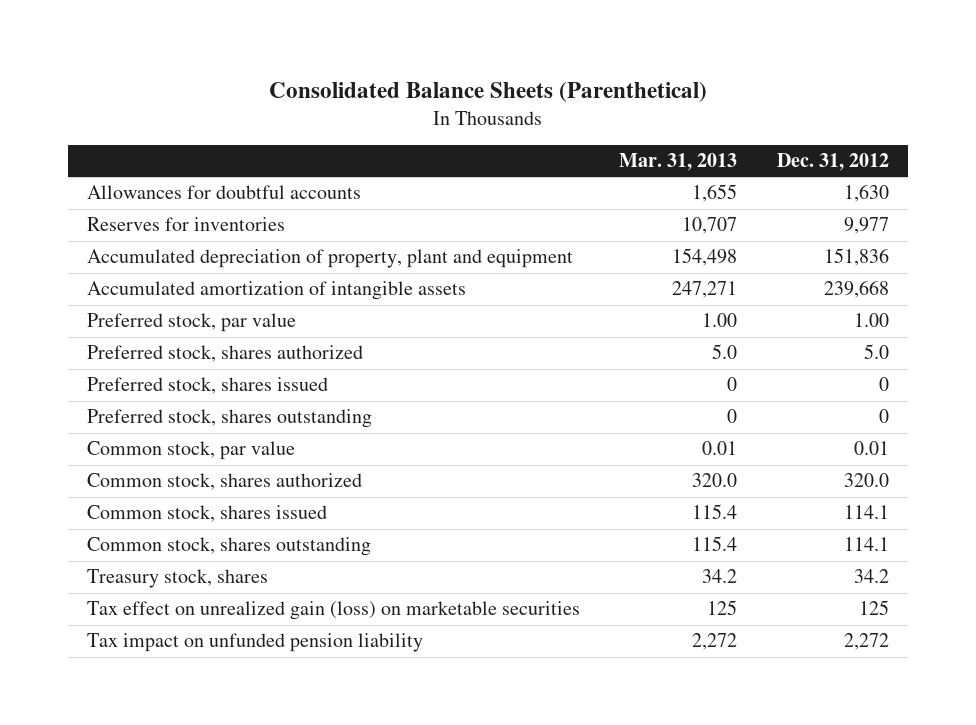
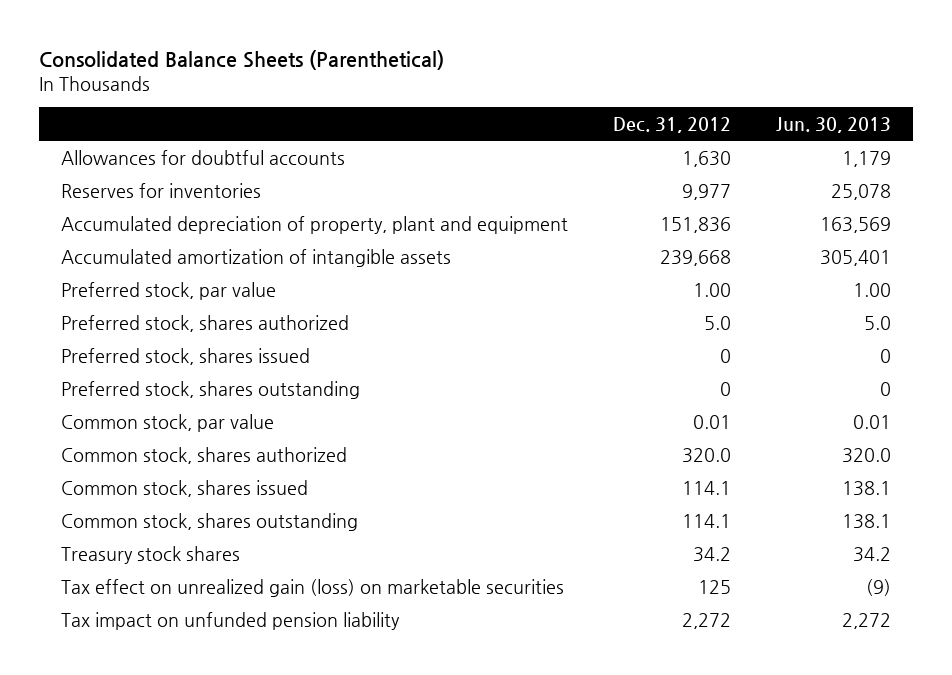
[619,153,738,172] Mar. 31, 2013 -> none
none -> [775,116,891,133] Jun. 30, 2013
[87,569,269,589] Treasury stock, shares -> [61,545,241,564] Treasury stock shares

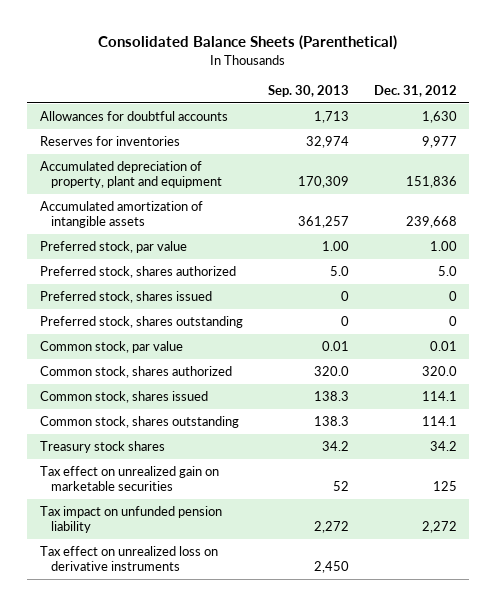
[775,116,891,133] Jun. 30, 2013 -> none
none -> [267,85,349,98] Sep. 30, 2013
[61,578,565,597] Tax effect on unrealized gain (loss) on marketable securities -> [39,466,219,492] Tax effect on unrealized gain on marketable securities
none -> [39,546,218,572] Tax effect on unrealized loss on derivative instruments

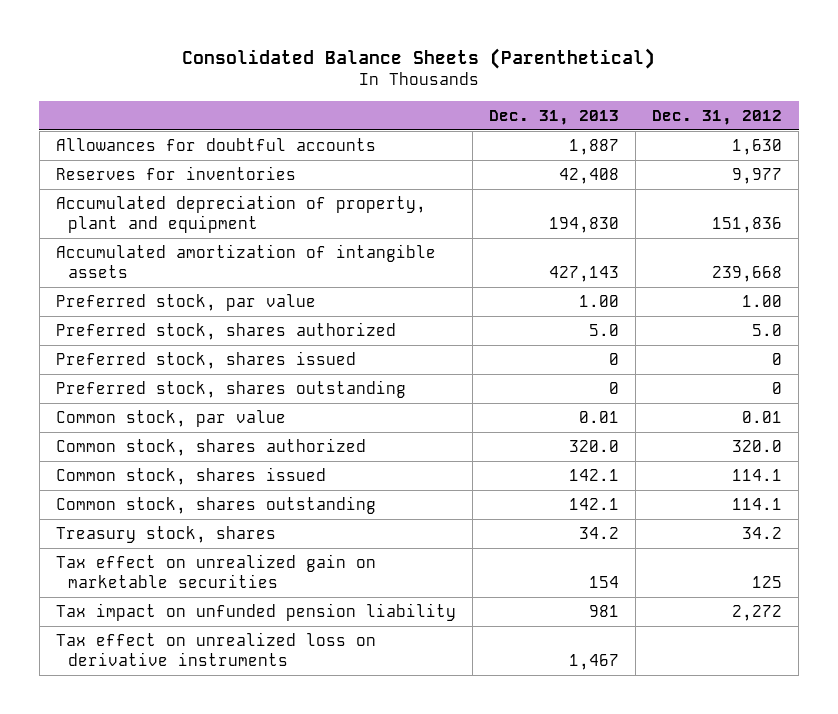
[267,85,349,98] Sep. 30, 2013 -> none
none -> [489,109,620,125] Dec. 31, 2013
[39,441,165,454] Treasury stock shares -> [55,525,276,543] Treasury stock, shares

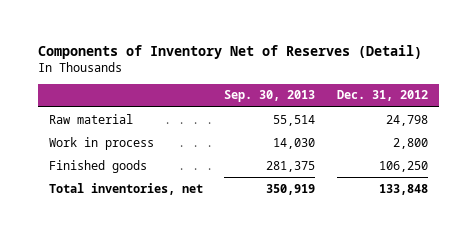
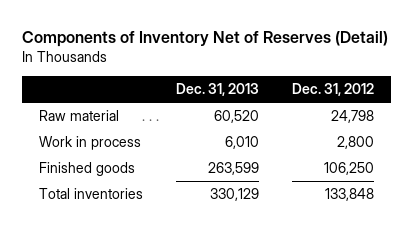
[224,90,316,103] Sep. 30, 2013 -> none
none -> [175,83,259,97] Dec. 31, 2013
[48,182,203,195] Total inventories, net -> [38,188,143,200] Total inventories

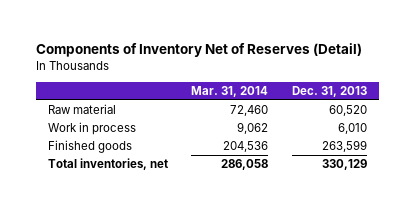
[292,83,375,97] Dec. 31, 2012 -> none
none -> [191,86,269,98] Mar. 31, 2014
[38,188,143,200] Total inventories -> [47,158,168,171] Total inventories, net

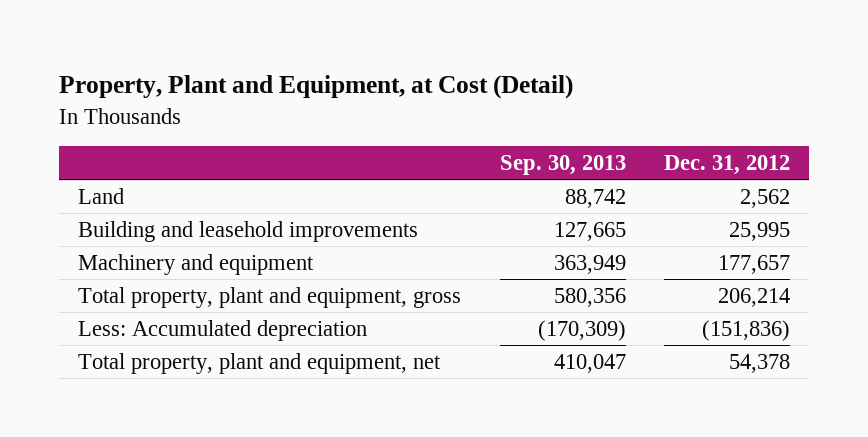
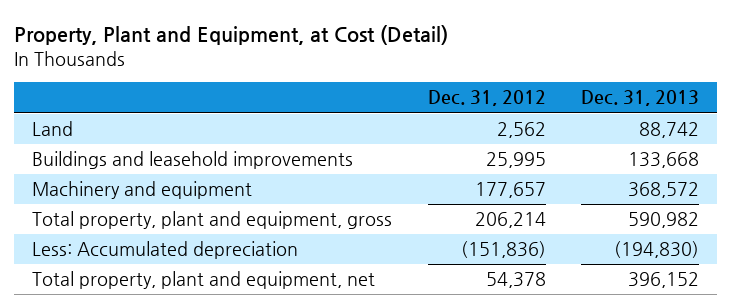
[499,154,626,175] Sep. 30, 2013 -> none
none -> [581,90,700,107] Dec. 31, 2013
[78,220,419,242] Building and leasehold improvements -> [32,151,354,170] Buildings and leasehold improvements

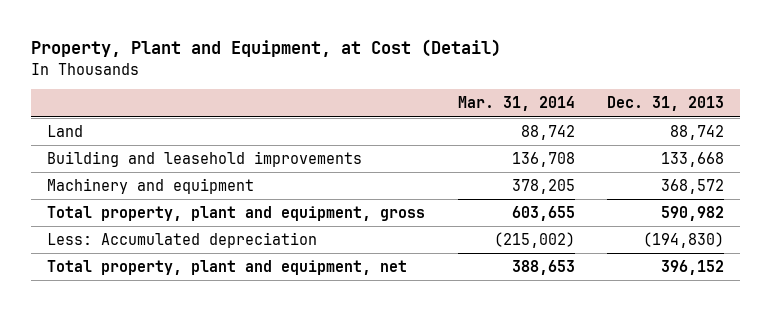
[427,90,546,107] Dec. 31, 2012 -> none
none -> [457,96,575,112] Mar. 31, 2014
[32,151,354,170] Buildings and leasehold improvements -> [47,151,363,168] Building and leasehold improvements

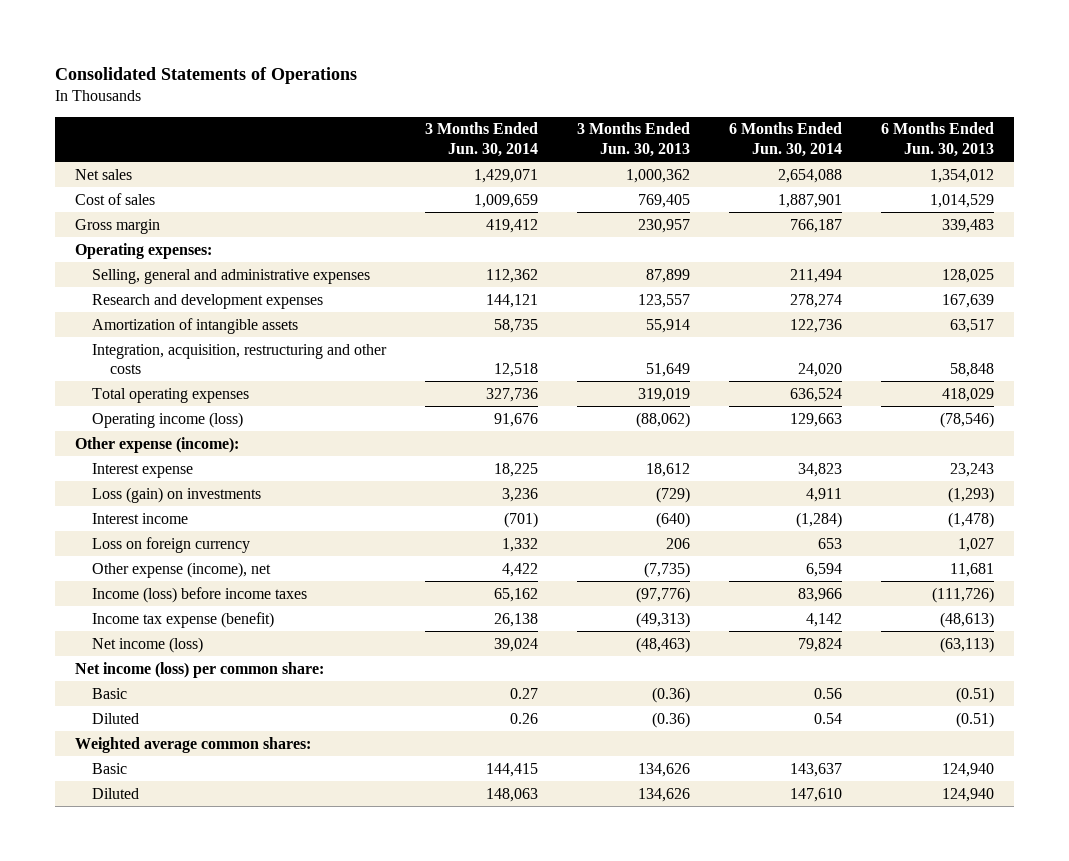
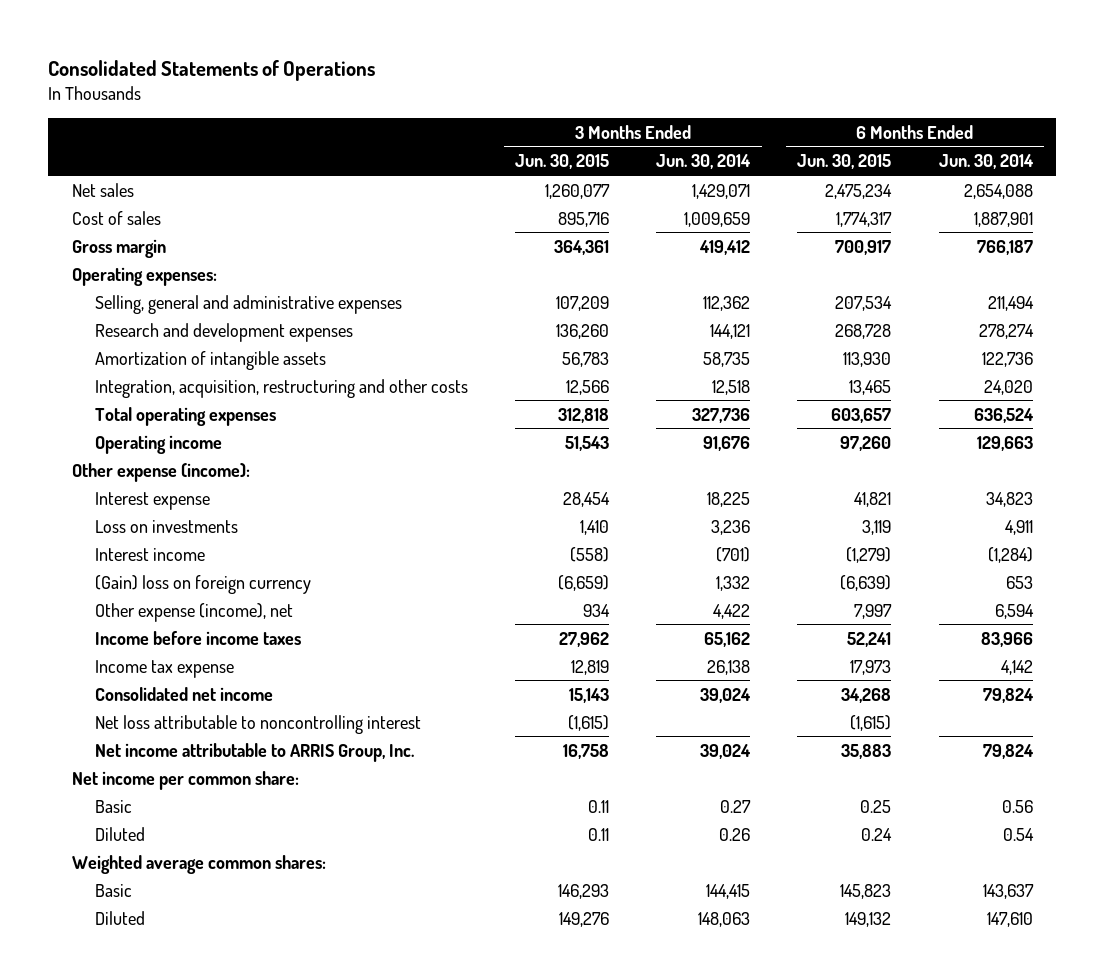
[577,122,691,157] 3 Months Ended Jun. 30, 2013 -> none
[881,122,995,157] 6 Months Ended Jun. 30, 2013 -> none
none -> [515,154,610,170] Jun. 30, 2015
none -> [797,154,892,170] Jun. 30, 2015
[92,411,244,428] Operating income (loss) -> [95,434,223,454] Operating income
[92,486,262,503] Loss (gain) on investments -> [95,519,239,533] Loss on investments
[92,536,251,553] Loss on foreign currency -> [95,574,312,594] (Gain) loss on foreign currency
[92,586,308,603] Income (loss) before income taxes -> [95,630,302,645] Income before income taxes
[92,611,275,628] Income tax expense (benefit) -> [95,659,235,678] Income tax expense
none -> [95,686,274,701] Consolidated net income
none -> [95,714,422,734] Net loss attributable to noncontrolling interest
[92,636,204,653] Net income (loss) -> [95,742,415,762] Net income attributable to ARRIS Group, Inc.
[74,661,324,678] Net income (loss) per common share: -> [71,770,299,790] Net income per common share:

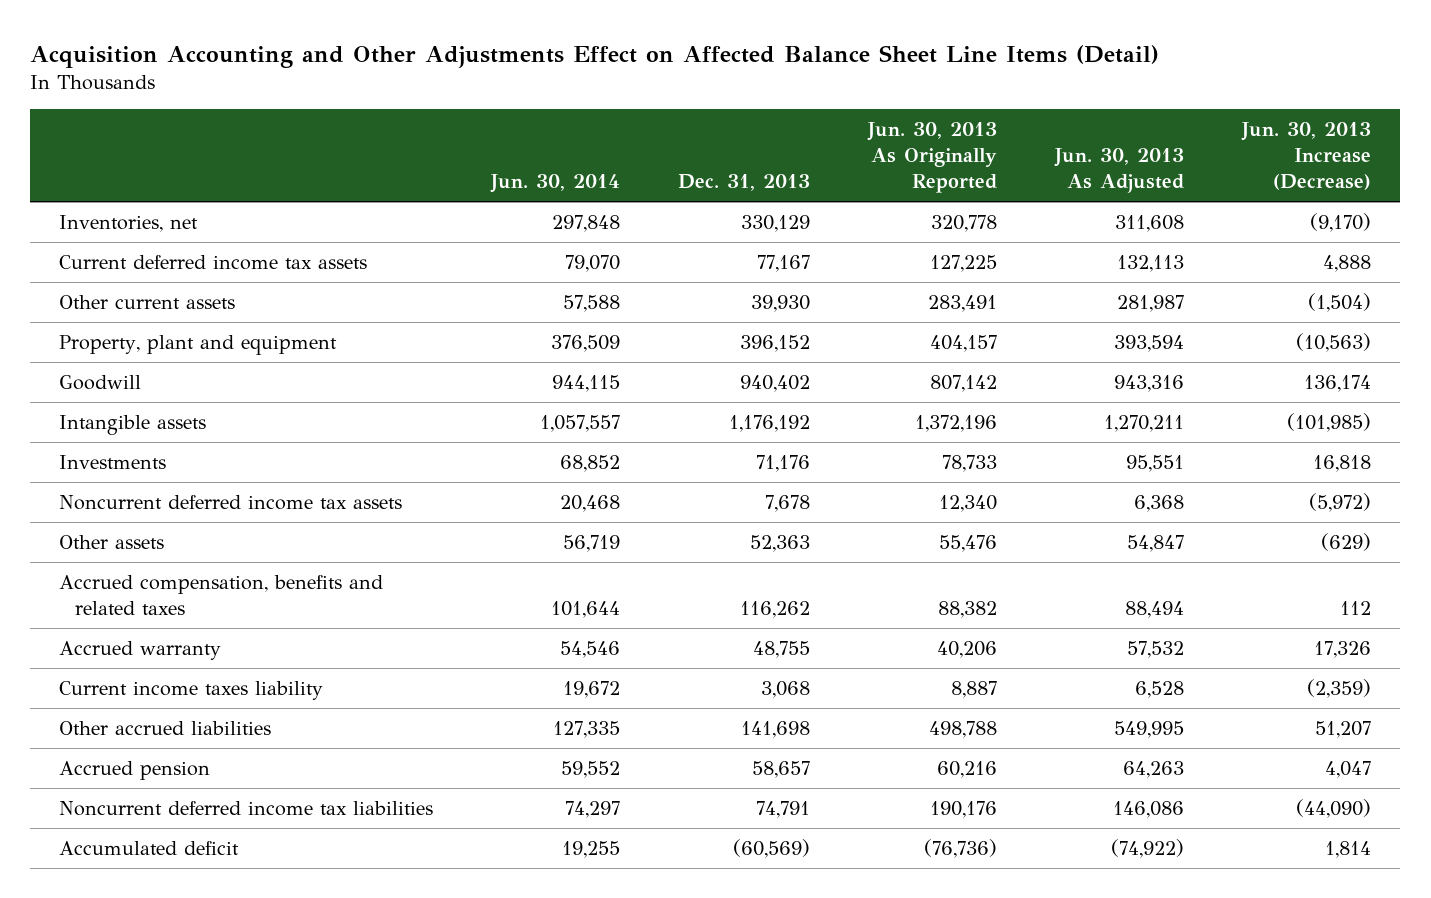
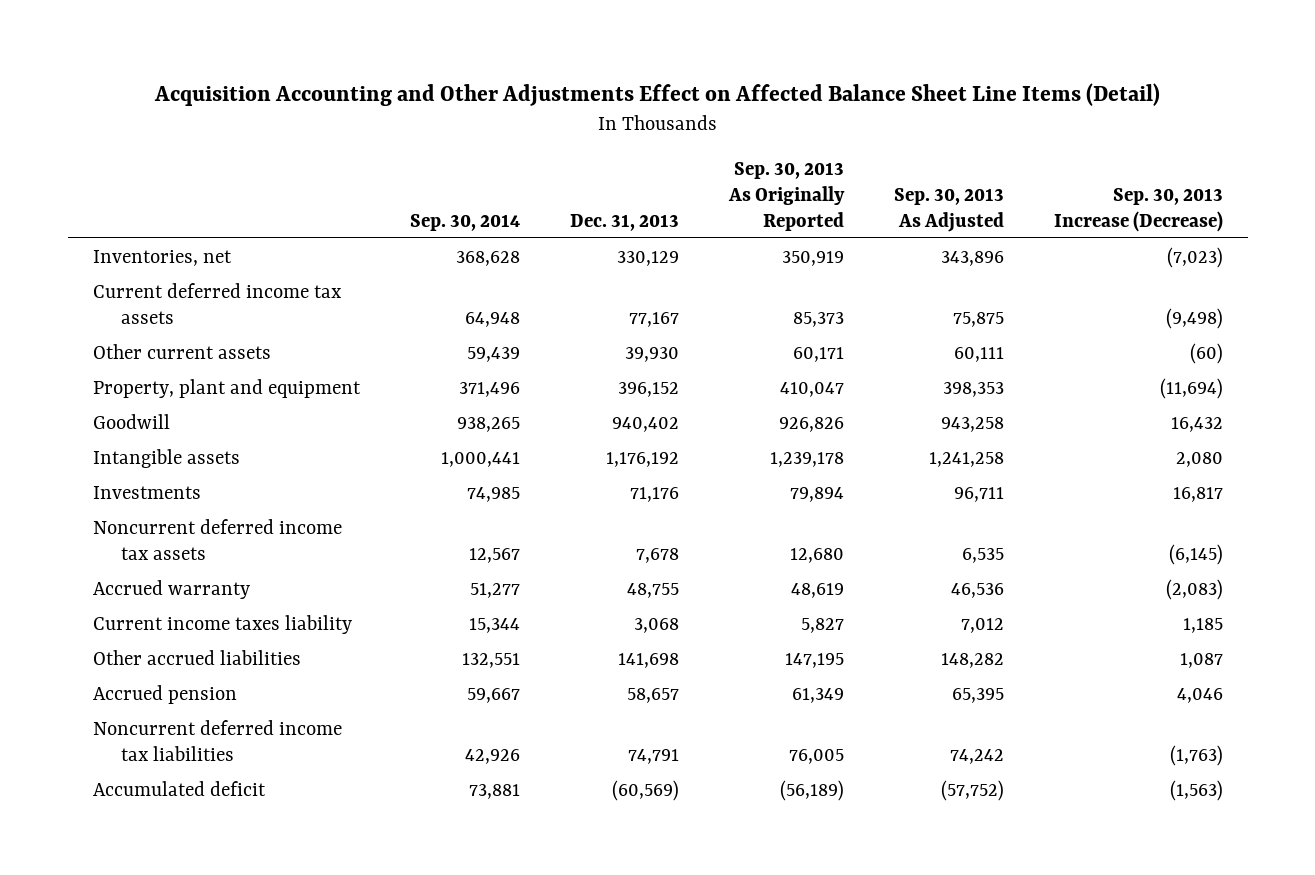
[490,174,621,194] Jun. 30, 2014 -> none
[867,122,998,194] Jun. 30, 2013 As Originally Reported -> none
[1054,148,1185,194] Jun. 30, 2013 As Adjusted -> none
[1241,122,1372,191] Jun. 30, 2013 Increase (Decrease) -> none
none -> [409,213,520,231] Sep. 30, 2014
none -> [727,161,845,231] Sep. 30, 2013 As Originally Reported
none -> [893,187,1004,232] Sep. 30, 2013 As Adjusted
none -> [1053,187,1223,232] Sep. 30, 2013 Increase (Decrease)
[59,534,165,549] Other assets -> none
[59,574,384,615] Accrued compensation, benefits and related taxes -> none

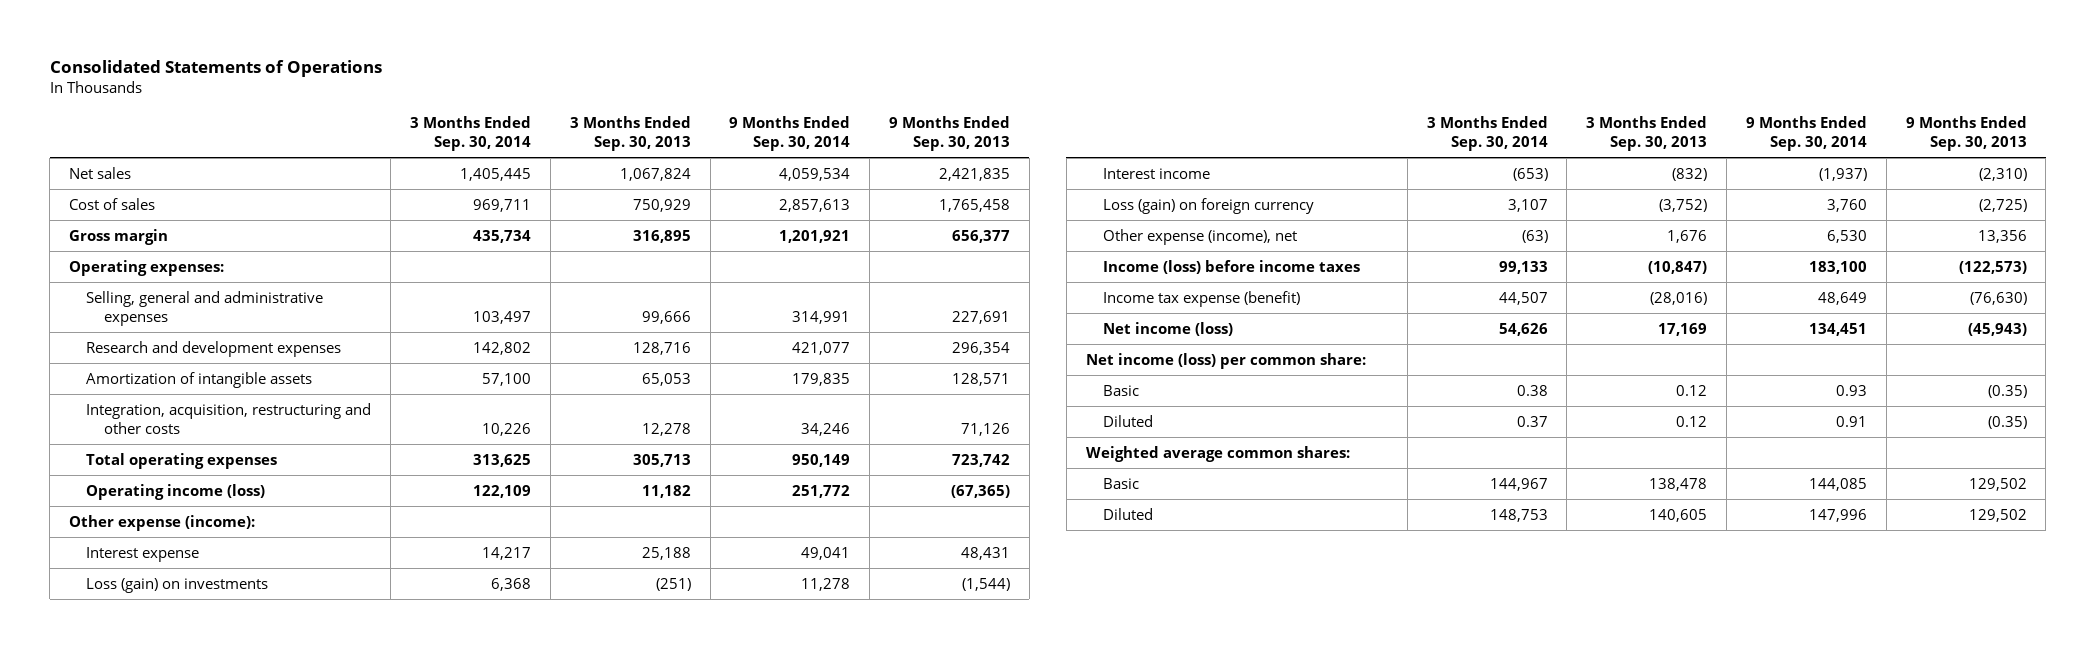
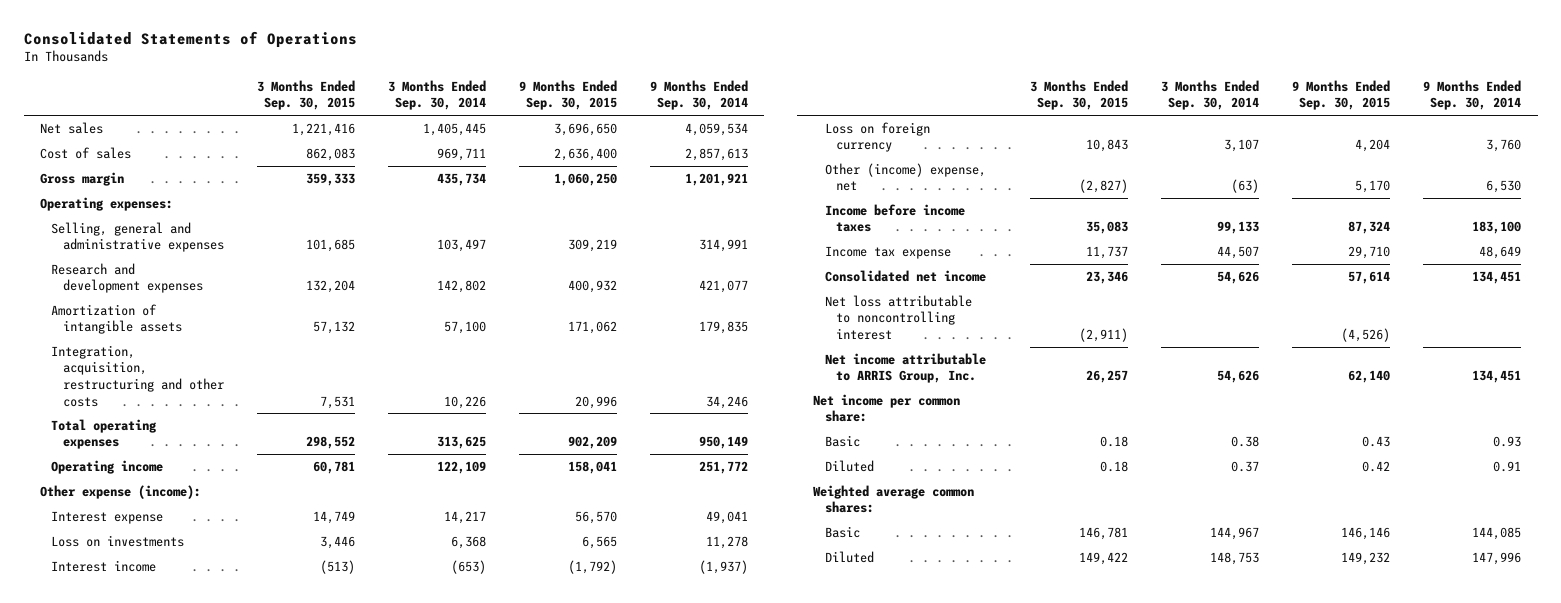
[569,115,691,152] 3 Months Ended Sep. 30, 2013 -> none
[889,115,1011,152] 9 Months Ended Sep. 30, 2013 -> none
none -> [256,79,355,111] 3 Months Ended Sep. 30, 2015
none -> [518,79,617,111] 9 Months Ended Sep. 30, 2015
[86,483,266,500] Operating income (loss) -> [51,459,164,474] Operating income
[86,577,269,593] Loss (gain) on investments -> [51,534,185,547] Loss on investments
[1102,197,1314,214] Loss (gain) on foreign currency -> [824,121,930,153] Loss on foreign currency
[1102,228,1297,245] Other expense (income), net -> [824,162,986,192] Other (income) expense, net
[1102,259,1360,274] Income (loss) before income taxes -> [824,203,965,233] Income before income taxes
[1102,290,1300,307] Income tax expense (benefit) -> [824,245,951,259] Income tax expense
none -> [824,269,986,282] Consolidated net income
none -> [824,294,972,340] Net loss attributable to noncontrolling interest
[1102,321,1233,336] Net income (loss) -> [824,352,986,384] Net income attributable to ARRIS Group, Inc.
[1085,352,1366,369] Net income (loss) per common share: -> [813,393,961,423] Net income per common share:

